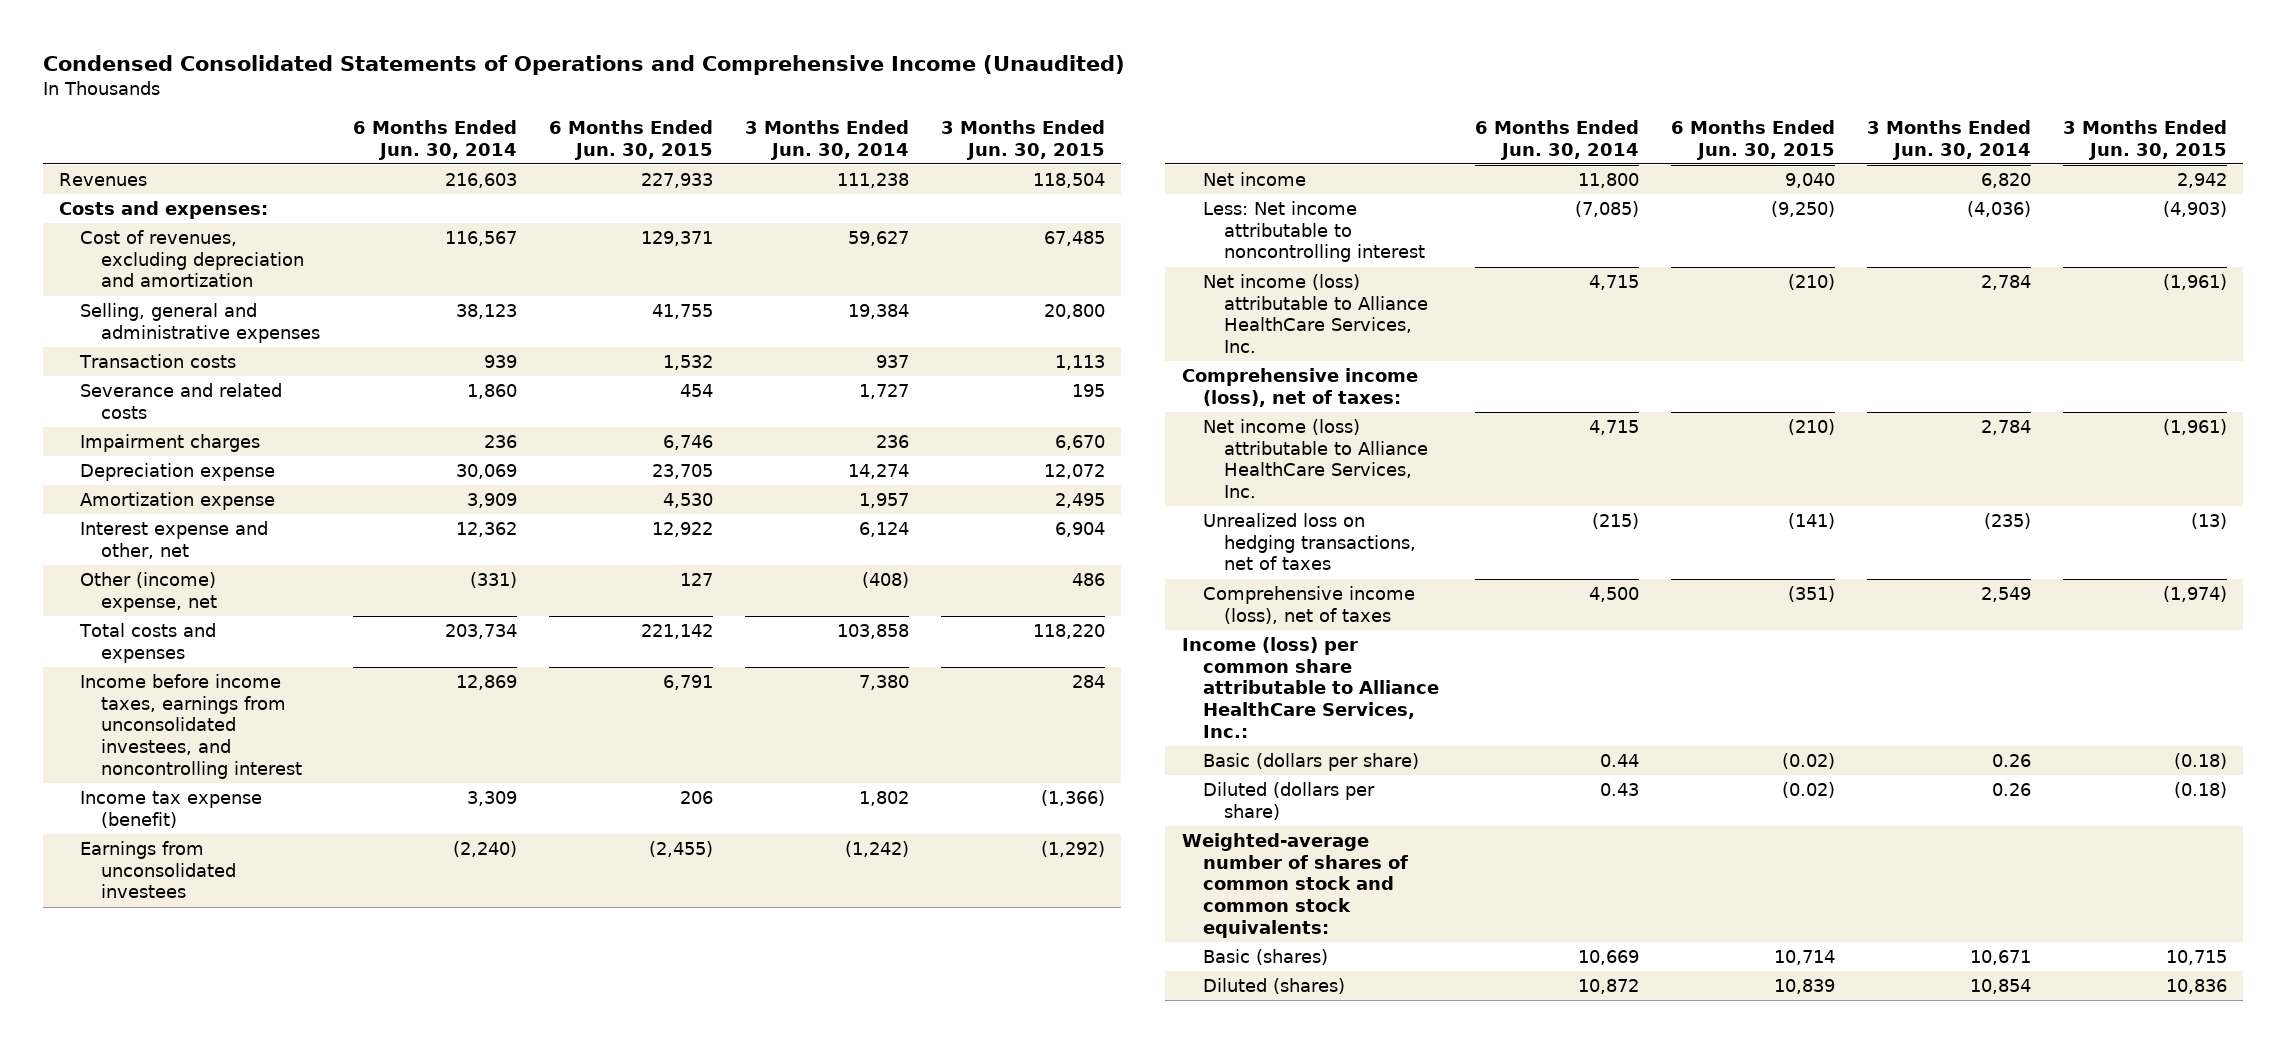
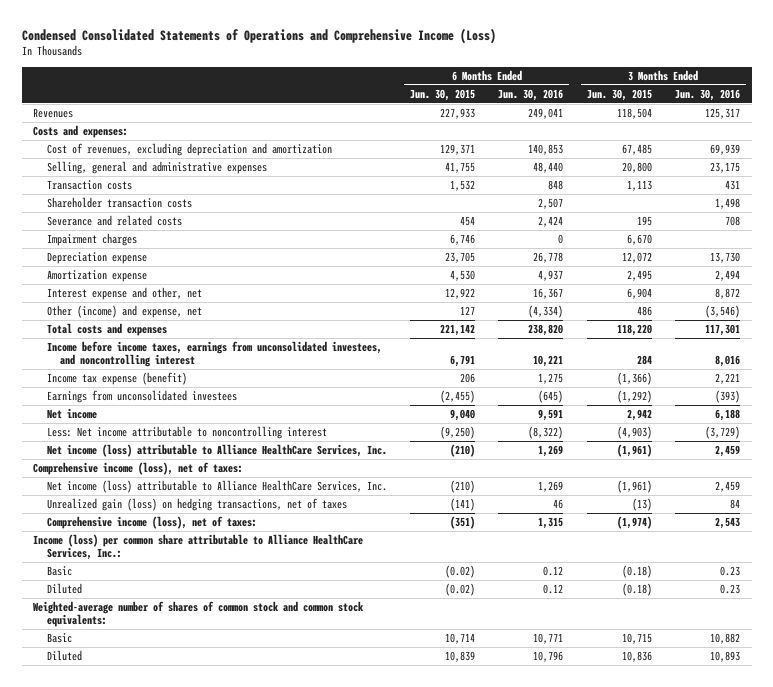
[43,54,1126,75] Condensed Consolidated Statements of Operations and Comprehensive Income (Unaudited) -> [21,27,496,44] Condensed Consolidated Statements of Operations and Comprehensive Income (Loss)
[352,120,517,160] 6 Months Ended Jun. 30, 2014 -> none
[744,120,909,160] 3 Months Ended Jun. 30, 2014 -> none
none -> [498,88,564,101] Jun. 30, 2016
none -> [674,88,740,101] Jun. 30, 2016
none -> [46,197,192,209] Shareholder transaction costs
[80,572,218,612] Other (income) expense, net -> [46,305,202,319] Other (income) and expense, net
[1202,513,1416,571] Unrealized loss on hedging transactions, net of taxes -> [46,498,347,512] Unrealized gain (loss) on hedging transactions, net of taxes
[1202,586,1415,624] Comprehensive income (loss), net of taxes -> [46,516,257,530] Comprehensive income (loss), net of taxes:
[1202,753,1419,772] Basic (dollars per share) -> [46,566,72,577] Basic
[1202,782,1375,820] Diluted (dollars per share) -> [46,583,82,595] Diluted
[1202,949,1328,966] Basic (shares) -> [46,633,72,644] Basic
[1202,978,1345,995] Diluted (shares) -> [46,650,82,662] Diluted

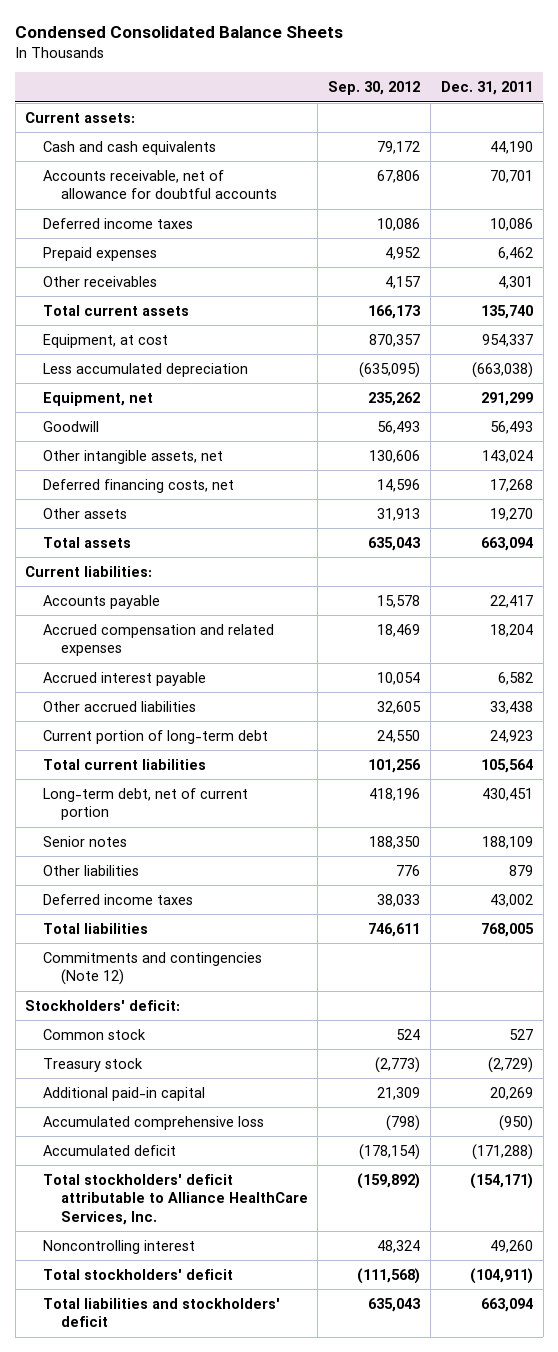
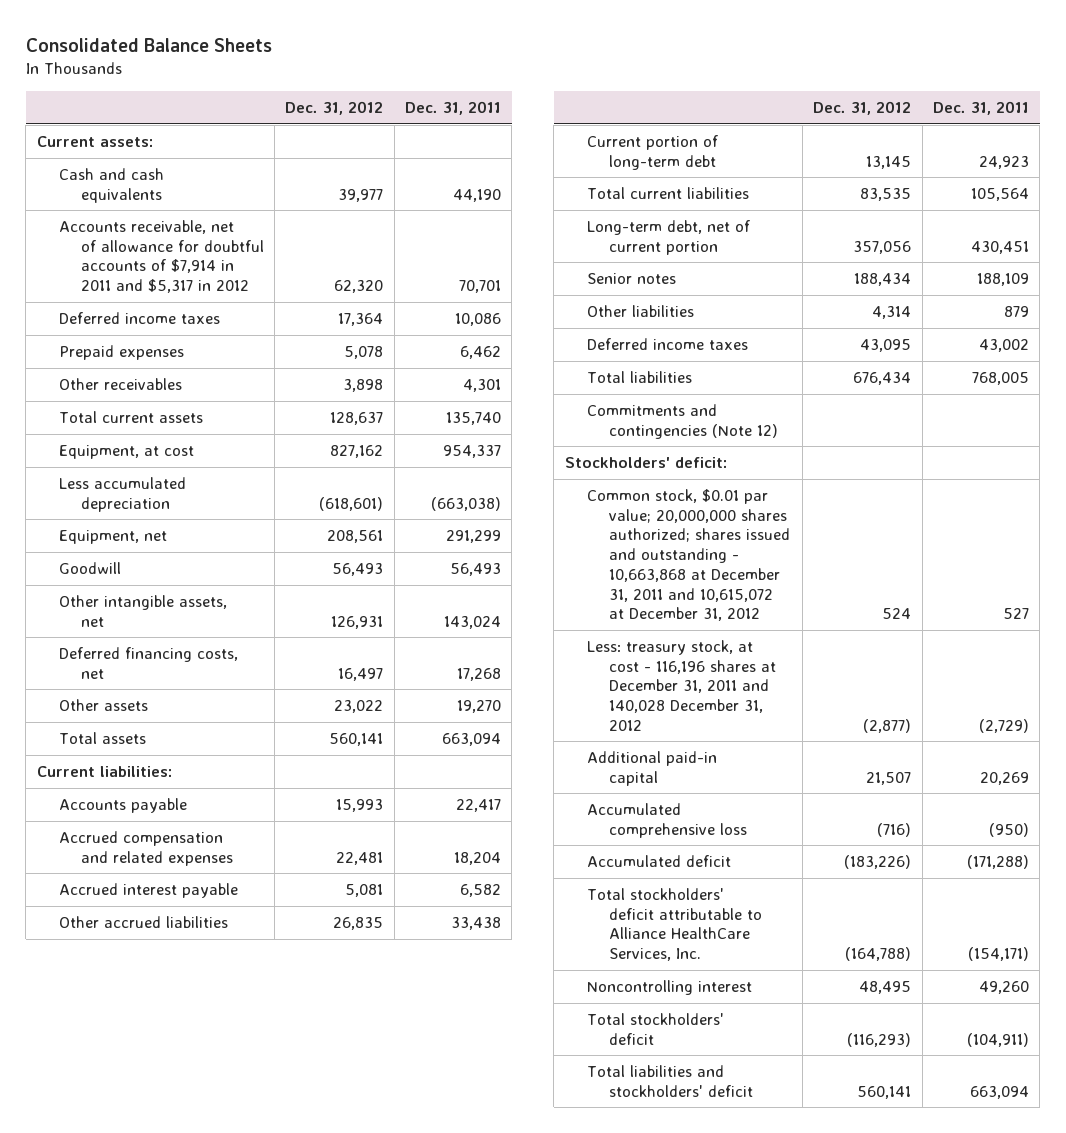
[15,25,344,38] Condensed Consolidated Balance Sheets -> [25,37,272,52] Consolidated Balance Sheets
[328,81,421,96] Sep. 30, 2012 -> none
none -> [285,100,384,115] Dec. 31, 2012
[42,169,277,200] Accounts receivable, net of allowance for doubtful accounts -> [58,219,264,294] Accounts receivable, net of allowance for doubtful accounts of $7,914 in 2011 and $5,317 in 2012
[42,1028,146,1040] Common stock -> [586,488,790,622] Common stock, $0.01 par value; 20,000,000 shares authorized; shares issued and outstanding - 10,663,868 at December 31, 2011 and 10,615,072 at December 31, 2012
[42,1057,143,1072] Treasury stock -> [586,639,776,731] Less: treasury stock, at cost - 116,196 shares at December 31, 2011 and 140,028 December 31, 2012

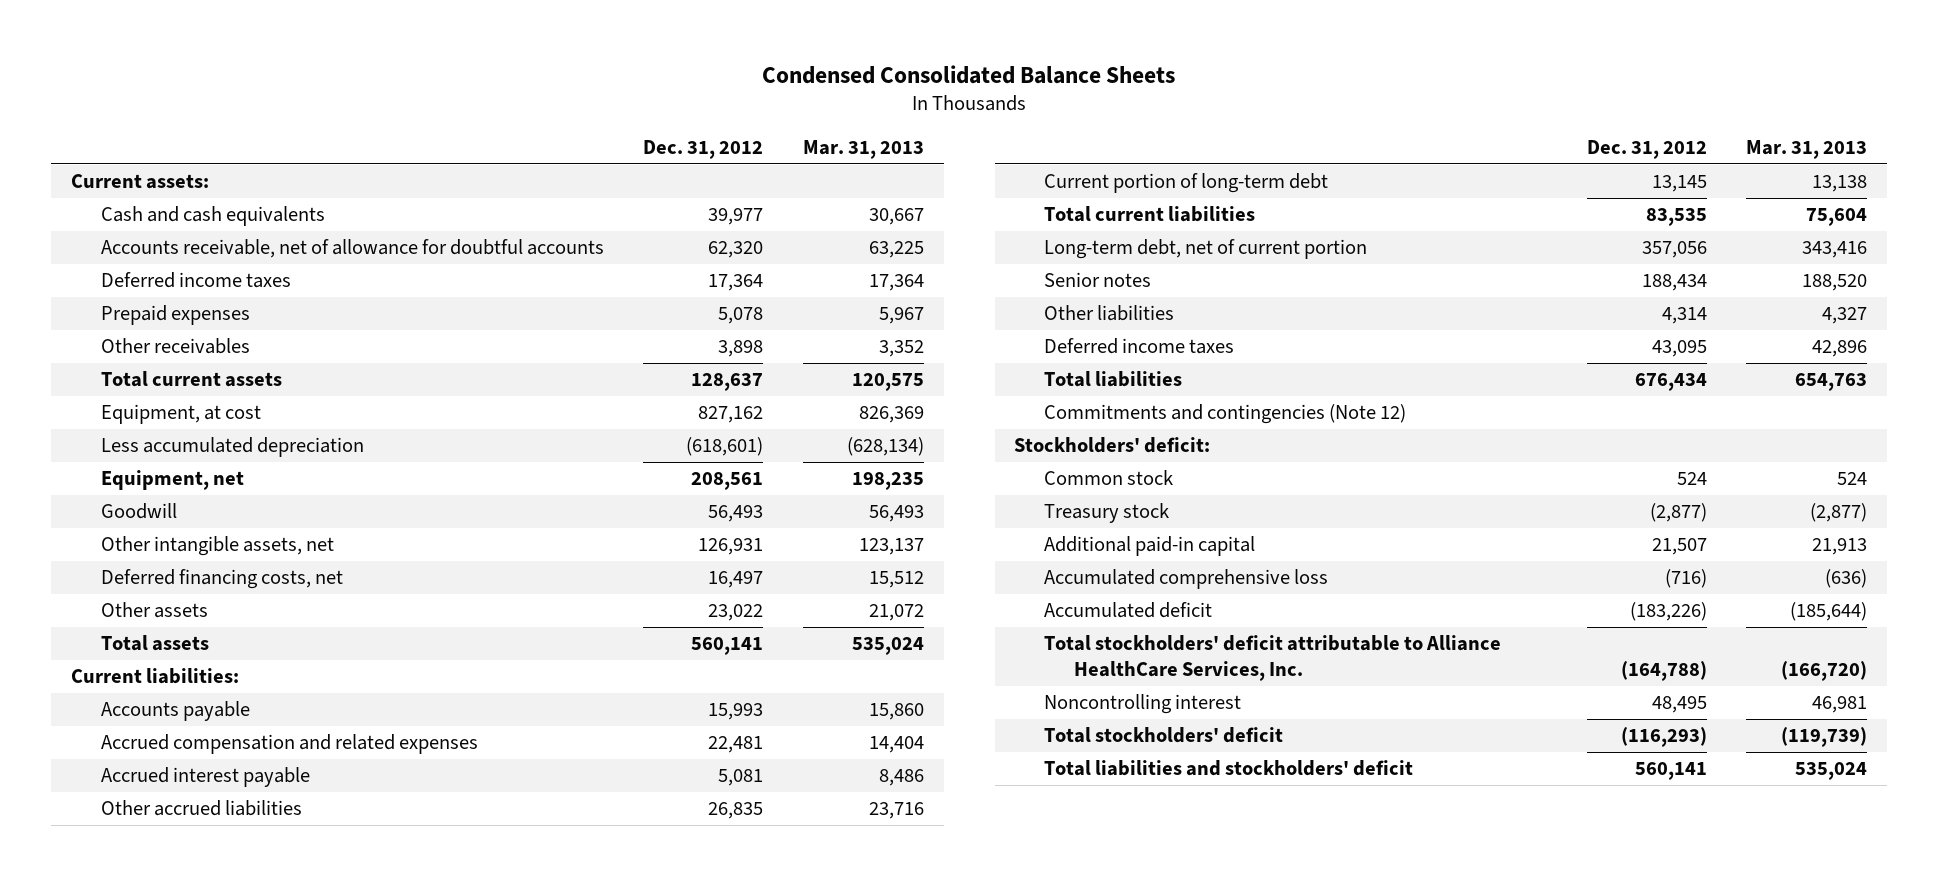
[25,37,272,52] Consolidated Balance Sheets -> [762,64,1176,84] Condensed Consolidated Balance Sheets
[405,100,502,115] Dec. 31, 2011 -> none
none -> [802,140,924,160] Mar. 31, 2013
[58,219,264,294] Accounts receivable, net of allowance for doubtful accounts of $7,914 in 2011 and $5,317 in 2012 -> [100,239,604,259] Accounts receivable, net of allowance for doubtful accounts
[586,488,790,622] Common stock, $0.01 par value; 20,000,000 shares authorized; shares issued and outstanding - 10,663,868 at December 31, 2011 and 10,615,072 at December 31, 2012 -> [1044,470,1174,486] Common stock
[586,639,776,731] Less: treasury stock, at cost - 116,196 shares at December 31, 2011 and 140,028 December 31, 2012 -> [1044,503,1170,524] Treasury stock

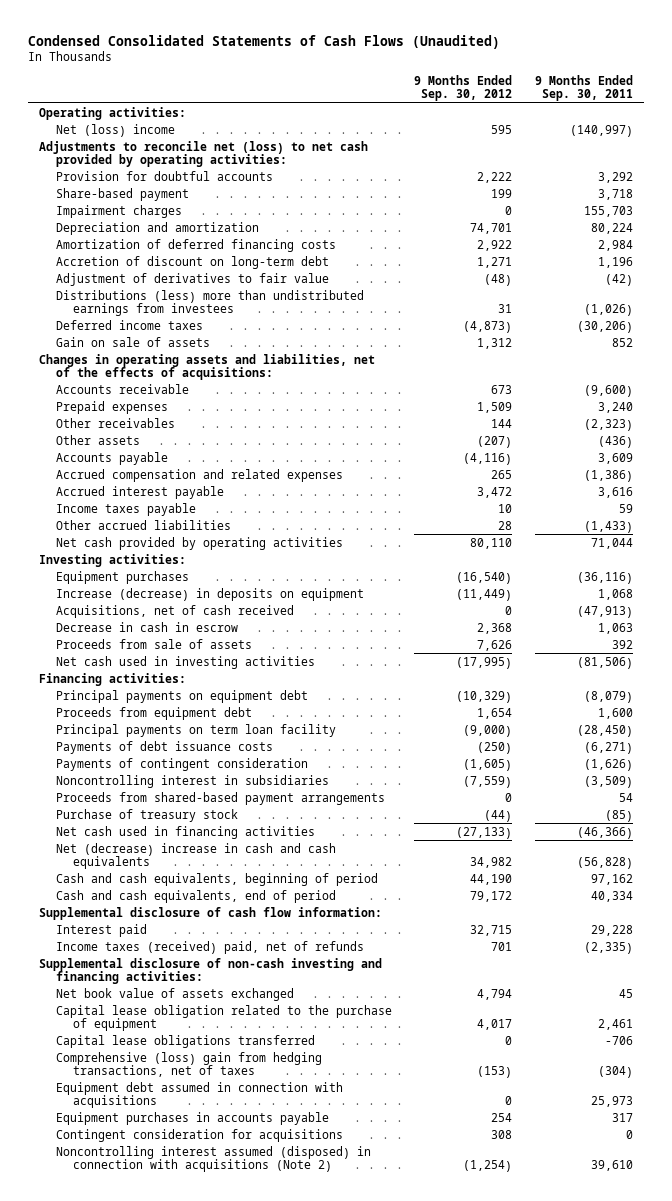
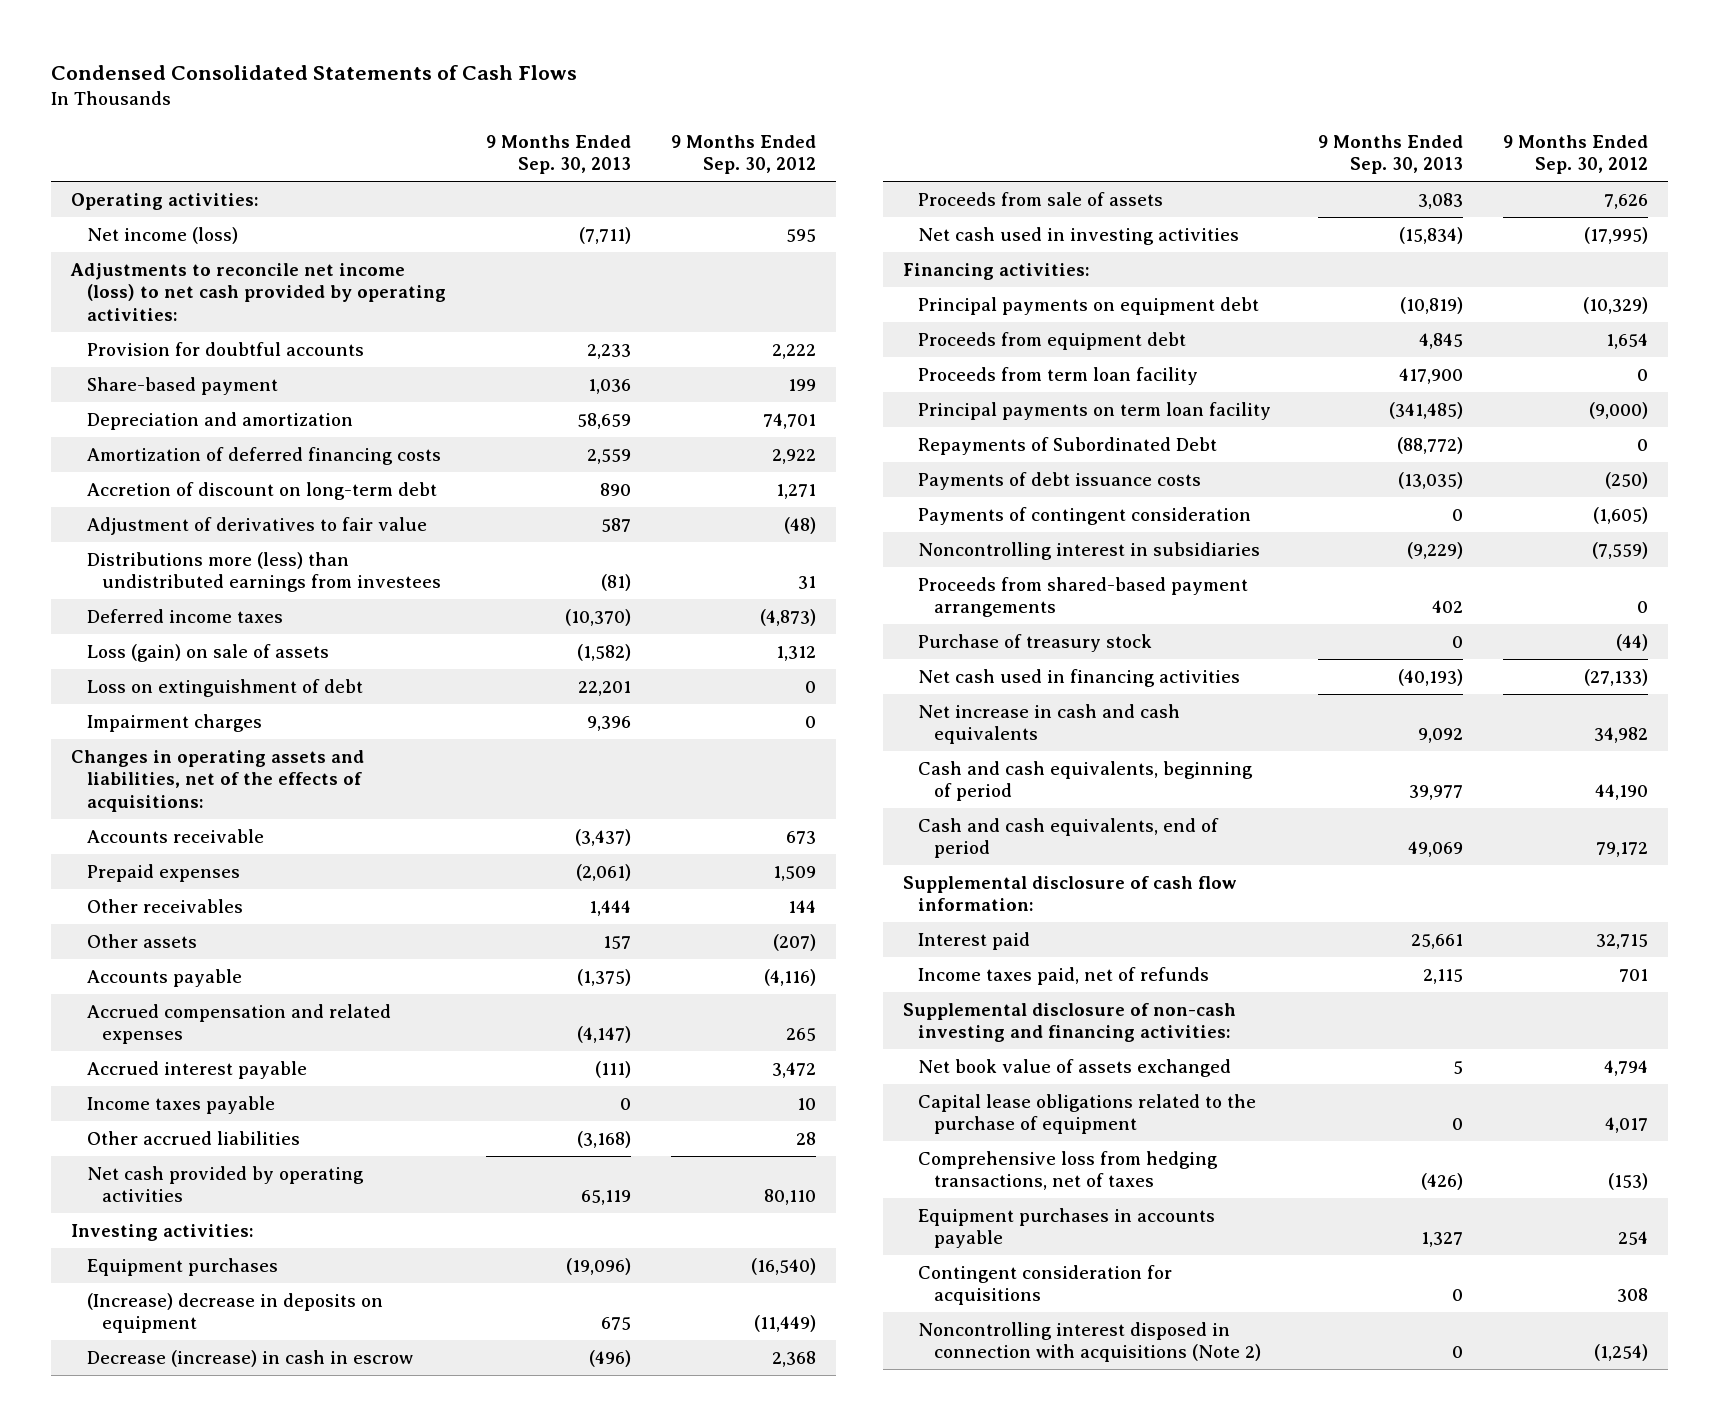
[27,34,500,49] Condensed Consolidated Statements of Cash Flows (Unaudited) -> [51,65,578,81] Condensed Consolidated Statements of Cash Flows
[534,75,633,102] 9 Months Ended Sep. 30, 2011 -> none
none -> [485,134,631,175] 9 Months Ended Sep. 30, 2013
[55,123,175,137] Net (loss) income -> [86,226,238,244] Net income (loss)
[39,140,369,167] Adjustments to reconcile net (loss) to net cash provided by operating activities: -> [70,262,446,321] Adjustments to reconcile net income (loss) to net cash provided by operating activities:
[55,289,364,316] Distributions (less) more than undistributed earnings from investees -> [86,551,441,593] Distributions more (less) than undistributed earnings from investees
[55,336,210,347] Gain on sale of assets -> [86,643,329,662] Loss (gain) on sale of assets
none -> [86,678,363,697] Loss on extinguishment of debt
[55,204,182,218] Impairment charges -> [86,713,262,732] Impairment charges
[55,604,294,618] Acquisitions, net of cash received -> none
[55,587,364,601] Increase (decrease) in deposits on equipment -> [86,1292,383,1334] (Increase) decrease in deposits on equipment
[55,621,238,632] Decrease in cash in escrow -> [86,1349,413,1367] Decrease (increase) in cash in escrow
none -> [918,366,1199,385] Proceeds from term loan facility
none -> [918,436,1218,455] Repayments of Subordinated Debt
[55,842,336,869] Net (decrease) increase in cash and cash equivalents -> [918,703,1181,745] Net increase in cash and cash equivalents
[55,940,364,954] Income taxes (received) paid, net of refunds -> [918,966,1210,985] Income taxes paid, net of refunds
[55,1034,315,1048] Capital lease obligations transferred -> none
[55,1081,343,1108] Equipment debt assumed in connection with acquisitions -> none
[55,1004,392,1031] Capital lease obligation related to the purchase of equipment -> [918,1093,1257,1135] Capital lease obligations related to the purchase of equipment
[55,1051,322,1077] Comprehensive (loss) gain from hedging transactions, net of taxes -> [918,1150,1219,1191] Comprehensive loss from hedging transactions, net of taxes
[55,1145,371,1172] Noncontrolling interest assumed (disposed) in connection with acquisitions (Note 2) -> [918,1321,1261,1363] Noncontrolling interest disposed in connection with acquisitions (Note 2)

